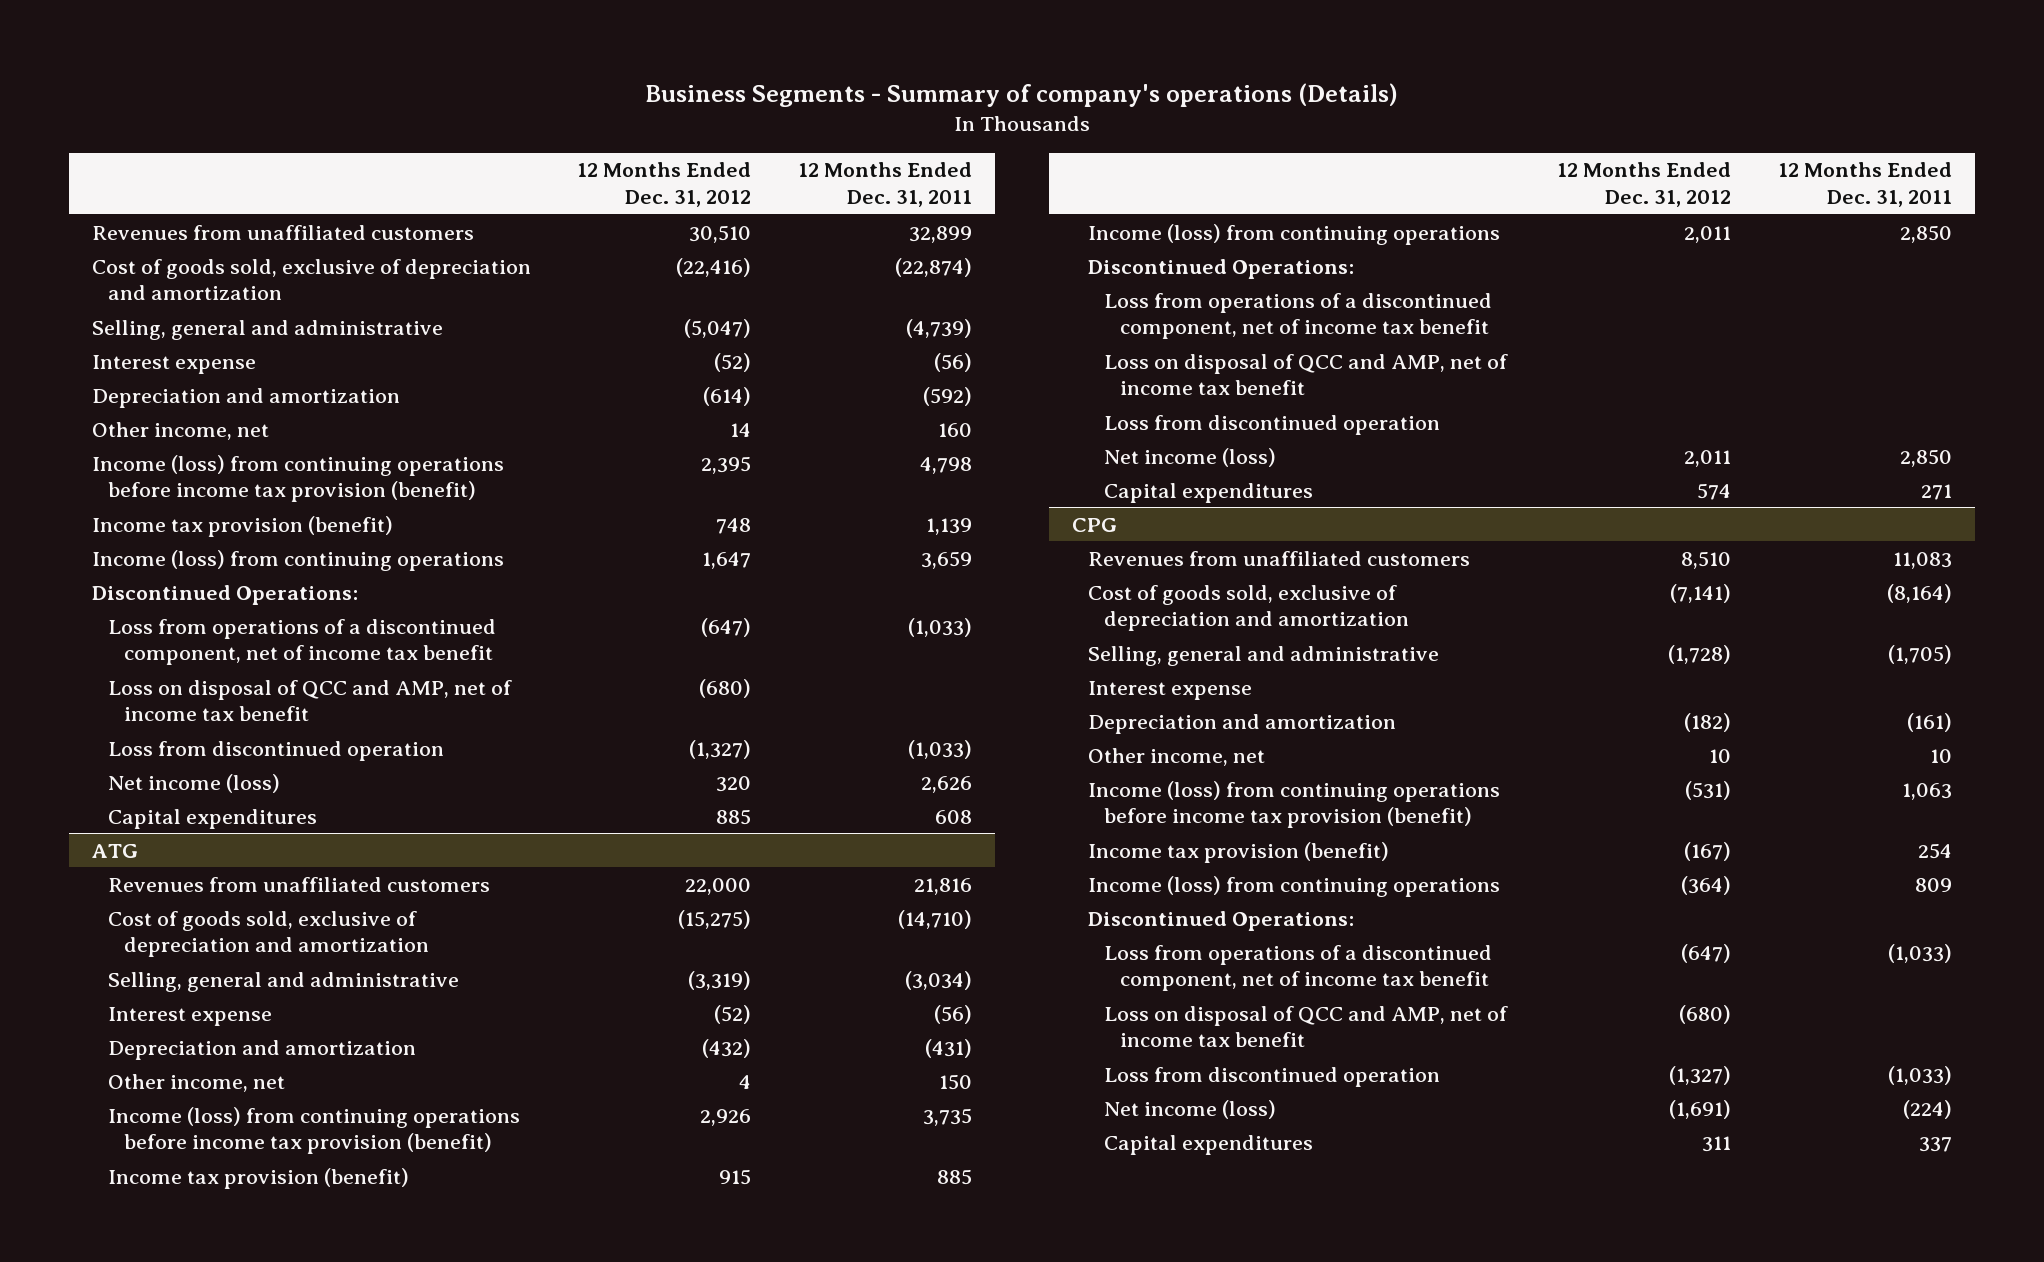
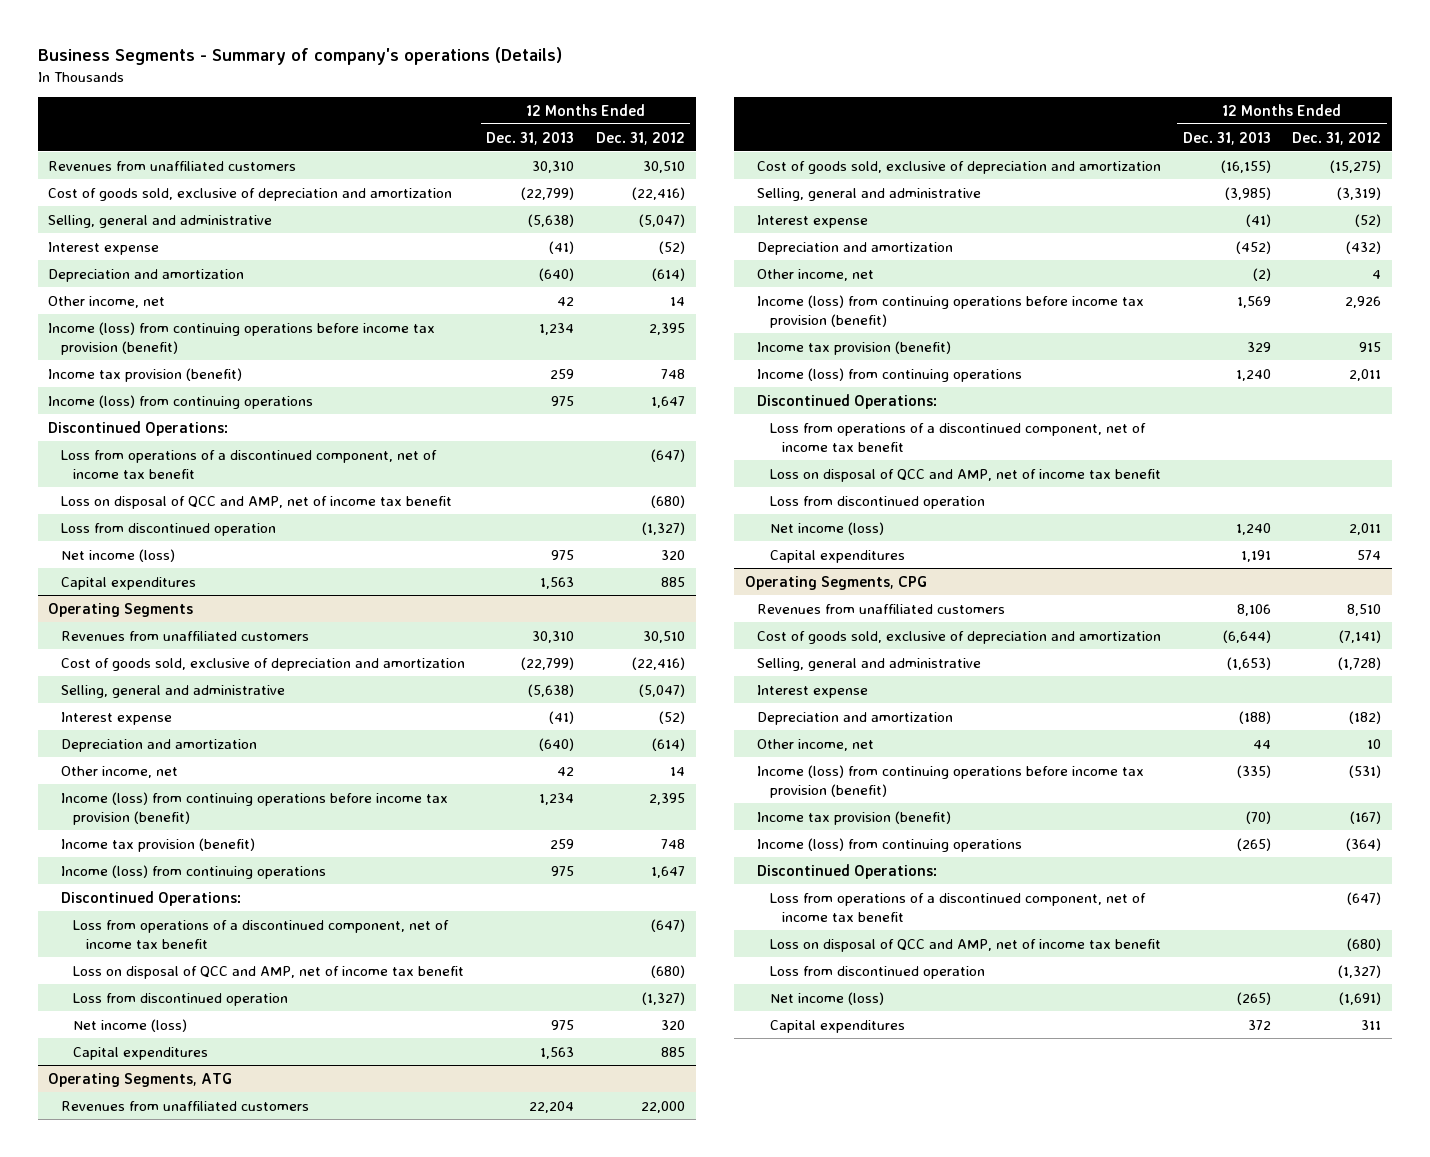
[797,162,972,207] 12 Months Ended Dec. 31, 2011 -> none
none -> [486,131,575,145] Dec. 31, 2013
[91,843,138,858] ATG -> none
none -> [48,602,194,617] Operating Segments
none -> [60,630,309,641] Revenues from unaffiliated customers
none -> [60,657,465,671] Cost of goods sold, exclusive of depreciation and amortization
none -> [60,684,285,698] Selling, general and administrative
none -> [60,711,172,725] Interest expense
none -> [60,738,257,752] Depreciation and amortization
none -> [60,765,178,778] Other income, net
none -> [60,791,448,826] Income (loss) from continuing operations before income tax provision (benefit)
none -> [60,837,255,852] Income tax provision (benefit)
none -> [60,864,326,879] Income (loss) from continuing operations
none -> [60,890,241,906] Discontinued Operations:
none -> [73,919,450,950] Loss from operations of a discontinued component, net of income tax benefit
none -> [73,965,465,979] Loss on disposal of QCC and AMP, net of income tax benefit
none -> [73,992,289,1006] Loss from discontinued operation
none -> [73,1018,188,1032] Net income (loss)
none -> [73,1046,209,1060] Capital expenditures
none -> [48,1072,233,1087] Operating Segments, ATG
[1071,517,1117,532] CPG -> none
none -> [744,575,927,590] Operating Segments, CPG

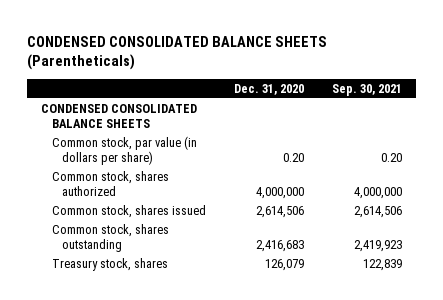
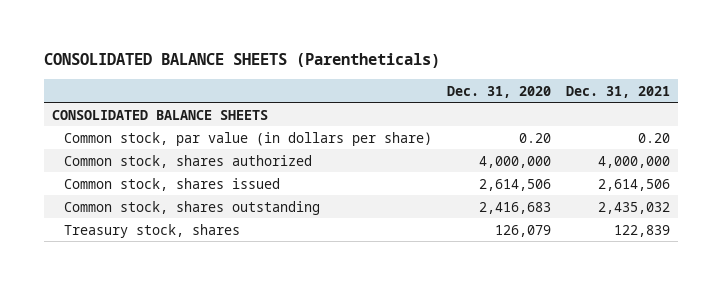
[26,35,327,71] CONDENSED CONSOLIDATED BALANCE SHEETS (Parentheticals) -> [44,53,441,69] CONSOLIDATED BALANCE SHEETS (Parentheticals)
[331,83,402,96] Sep. 30, 2021 -> none
none -> [566,85,671,98] Dec. 31, 2021
[41,103,198,129] CONDENSED CONSOLIDATED BALANCE SHEETS -> [51,109,268,120] CONSOLIDATED BALANCE SHEETS

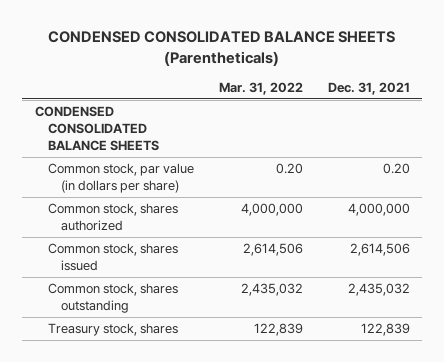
[44,53,441,69] CONSOLIDATED BALANCE SHEETS (Parentheticals) -> [48,31,396,66] CONDENSED CONSOLIDATED BALANCE SHEETS (Parentheticals)
[446,85,551,98] Dec. 31, 2020 -> none
none -> [218,81,303,95] Mar. 31, 2022
[51,109,268,120] CONSOLIDATED BALANCE SHEETS -> [34,106,159,151] CONDENSED CONSOLIDATED BALANCE SHEETS

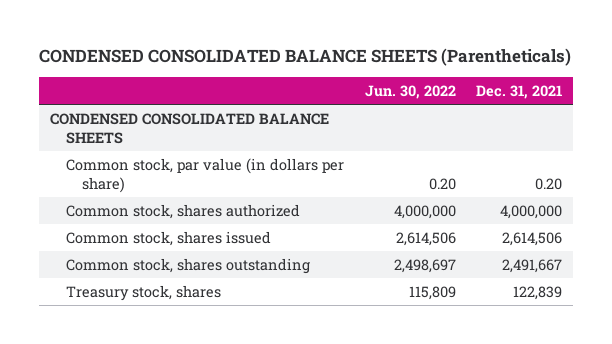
[218,81,303,95] Mar. 31, 2022 -> none
none -> [364,84,456,99] Jun. 30, 2022
[347,283,410,297] 2,435,032 -> [502,258,563,273] 2,491,667

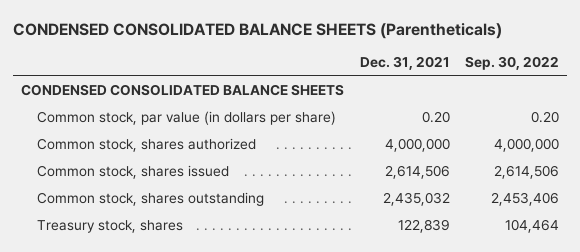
[364,84,456,99] Jun. 30, 2022 -> none
none -> [465,56,560,71] Sep. 30, 2022
[502,258,563,273] 2,491,667 -> [382,192,450,207] 2,435,032

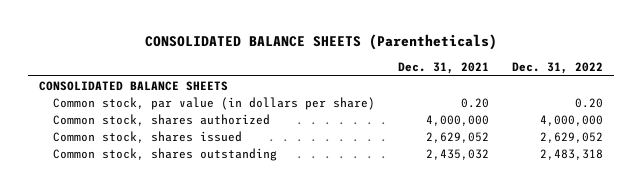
[13,22,503,39] CONDENSED CONSOLIDATED BALANCE SHEETS (Parentheticals) -> [144,34,497,51] CONSOLIDATED BALANCE SHEETS (Parentheticals)
[465,56,560,71] Sep. 30, 2022 -> none
none -> [511,62,603,75] Dec. 31, 2022
[21,84,345,97] CONDENSED CONSOLIDATED BALANCE SHEETS -> [39,80,229,91] CONSOLIDATED BALANCE SHEETS
[384,165,450,180] 2,614,506 -> [425,131,489,143] 2,629,052
[37,220,184,234] Treasury stock, shares -> none

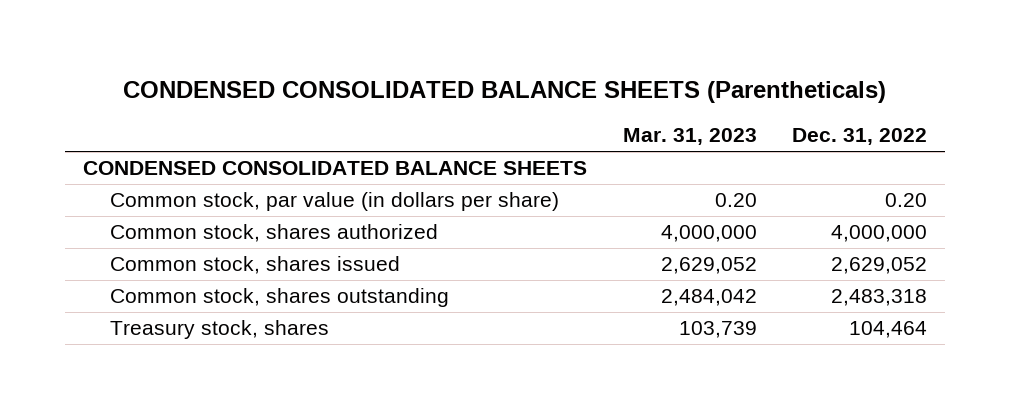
[144,34,497,51] CONSOLIDATED BALANCE SHEETS (Parentheticals) -> [123,80,887,103] CONDENSED CONSOLIDATED BALANCE SHEETS (Parentheticals)
[397,62,489,75] Dec. 31, 2021 -> none
none -> [622,128,757,146] Mar. 31, 2023
[39,80,229,91] CONSOLIDATED BALANCE SHEETS -> [83,161,588,176] CONDENSED CONSOLIDATED BALANCE SHEETS
none -> [109,320,329,340] Treasury stock, shares

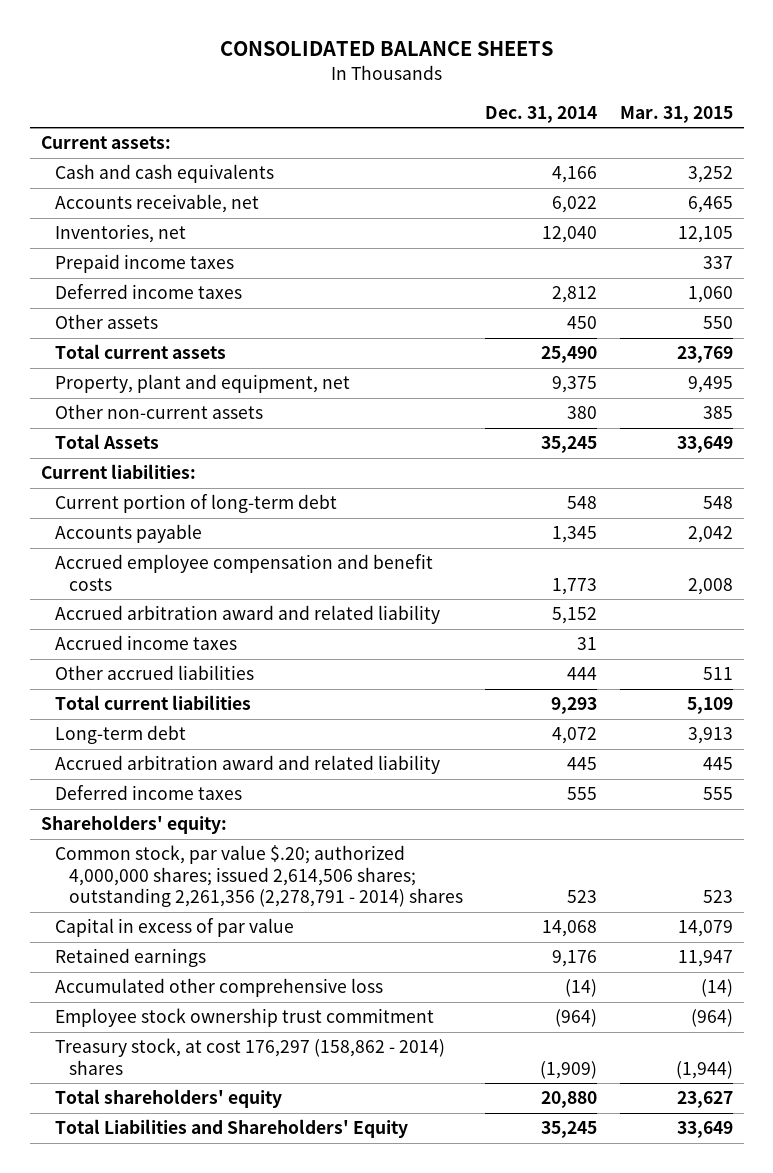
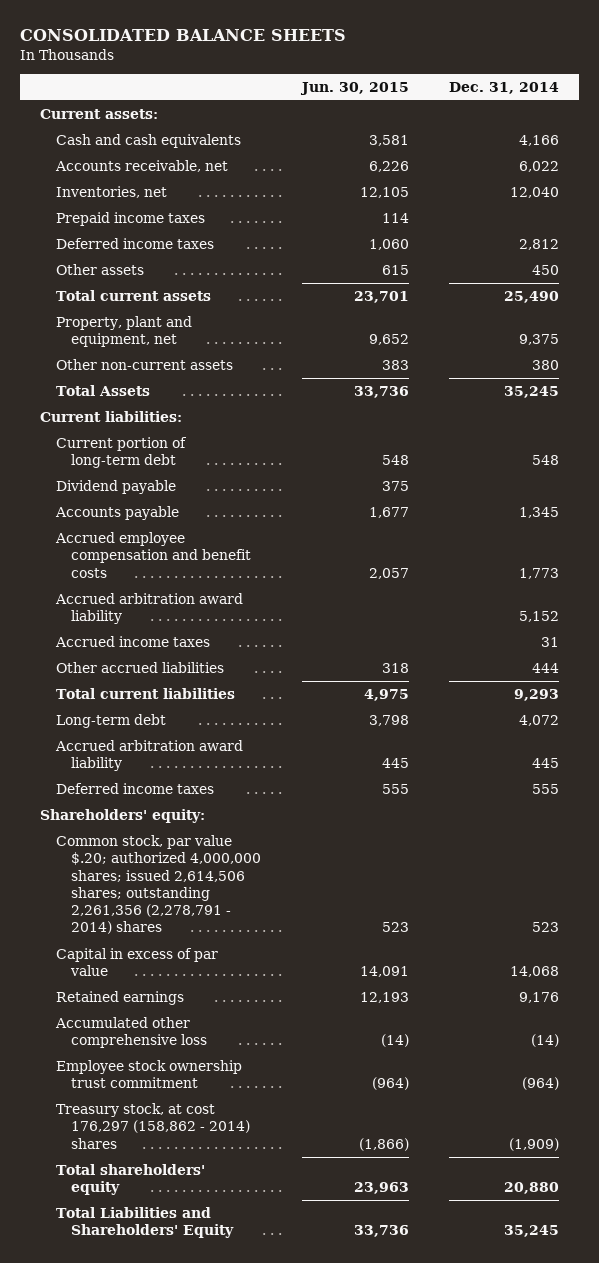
[619,105,733,123] Mar. 31, 2015 -> none
none -> [299,81,409,95] Jun. 30, 2015
none -> [55,480,176,495] Dividend payable
[54,605,440,625] Accrued arbitration award and related liability -> [54,593,243,625] Accrued arbitration award liability
[54,755,440,775] Accrued arbitration award and related liability -> [54,740,243,772] Accrued arbitration award liability

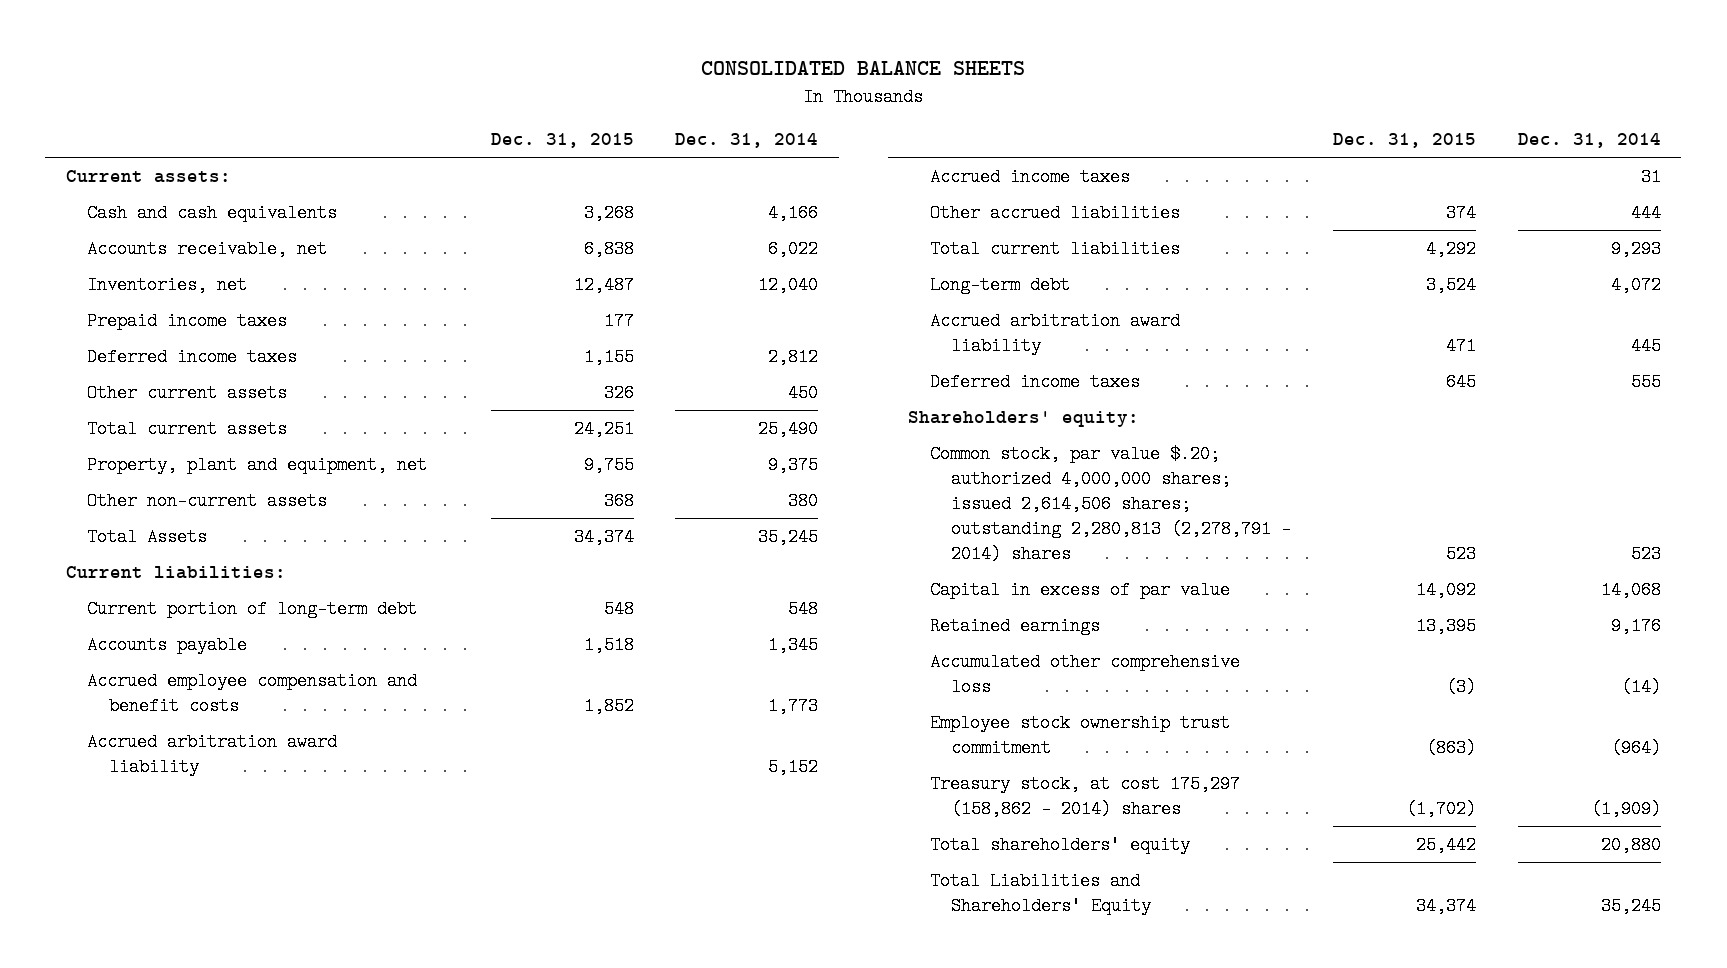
[299,81,409,95] Jun. 30, 2015 -> none
none -> [490,132,634,148] Dec. 31, 2015
[55,264,144,276] Other assets -> [87,383,288,402] Other current assets
[55,480,176,495] Dividend payable -> none
[55,835,262,935] Common stock, par value $.20; authorized 4,000,000 shares; issued 2,614,506 shares; outstanding 2,261,356 (2,278,791 - 2014) shares -> [929,444,1292,564] Common stock, par value $.20; authorized 4,000,000 shares; issued 2,614,506 shares; outstanding 2,280,813 (2,278,791 - 2014) shares
[55,1103,251,1149] Treasury stock, at cost 176,297 (158,862 - 2014) shares -> [929,774,1240,819] Treasury stock, at cost 175,297 (158,862 - 2014) shares

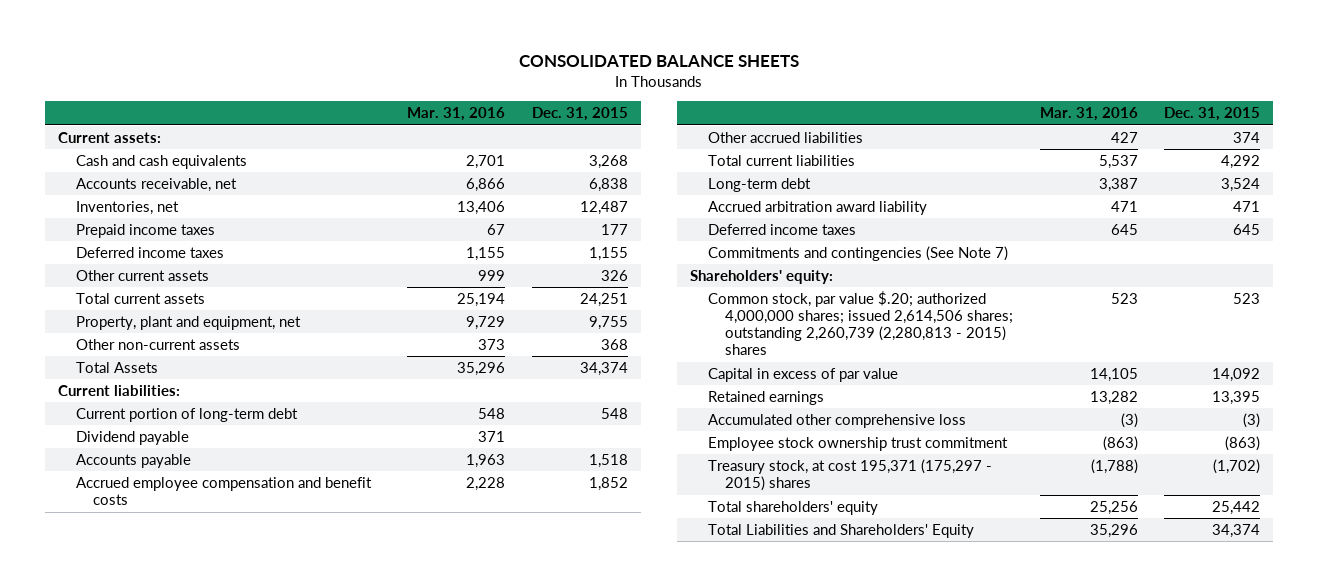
[675,132,819,148] Dec. 31, 2014 -> none
none -> [407,106,506,121] Mar. 31, 2016
none -> [75,430,189,445] Dividend payable
[87,732,338,777] Accrued arbitration award liability -> none
[929,167,1130,186] Accrued income taxes -> none
none -> [707,245,1008,261] Commitments and contingencies (See Note 7)
[929,444,1292,564] Common stock, par value $.20; authorized 4,000,000 shares; issued 2,614,506 shares; outstanding 2,280,813 (2,278,791 - 2014) shares -> [707,290,1014,356] Common stock, par value $.20; authorized 4,000,000 shares; issued 2,614,506 shares; outstanding 2,260,739 (2,280,813 - 2015) shares
[929,774,1240,819] Treasury stock, at cost 175,297 (158,862 - 2014) shares -> [707,458,992,492] Treasury stock, at cost 195,371 (175,297 - 2015) shares

